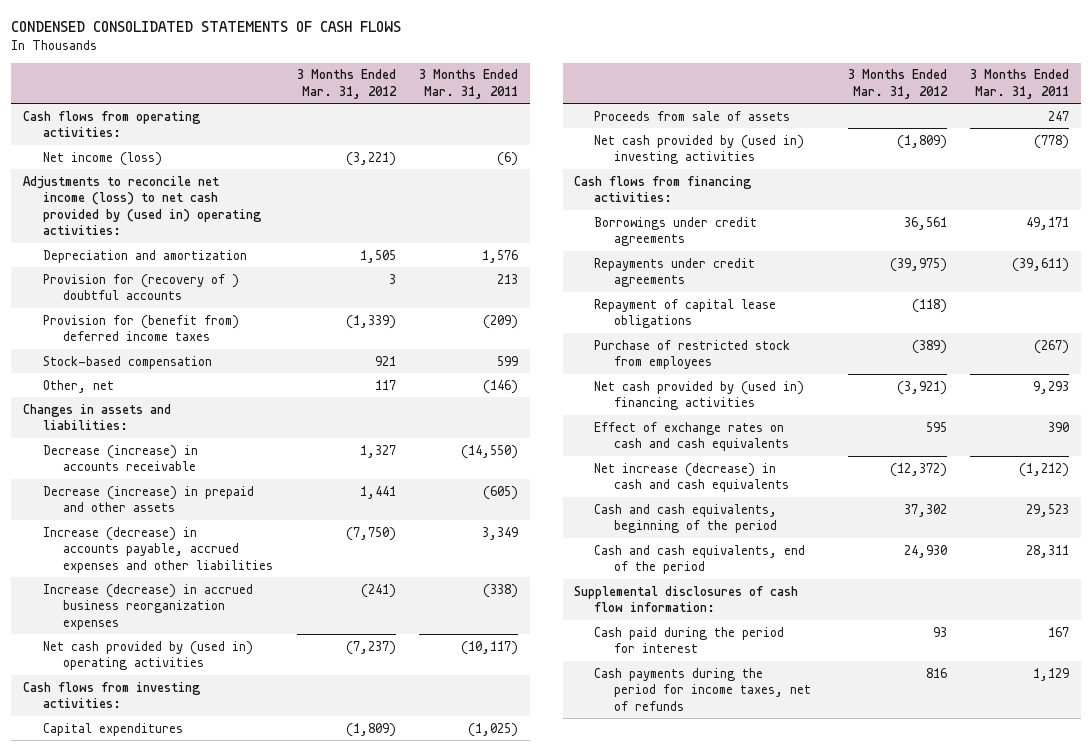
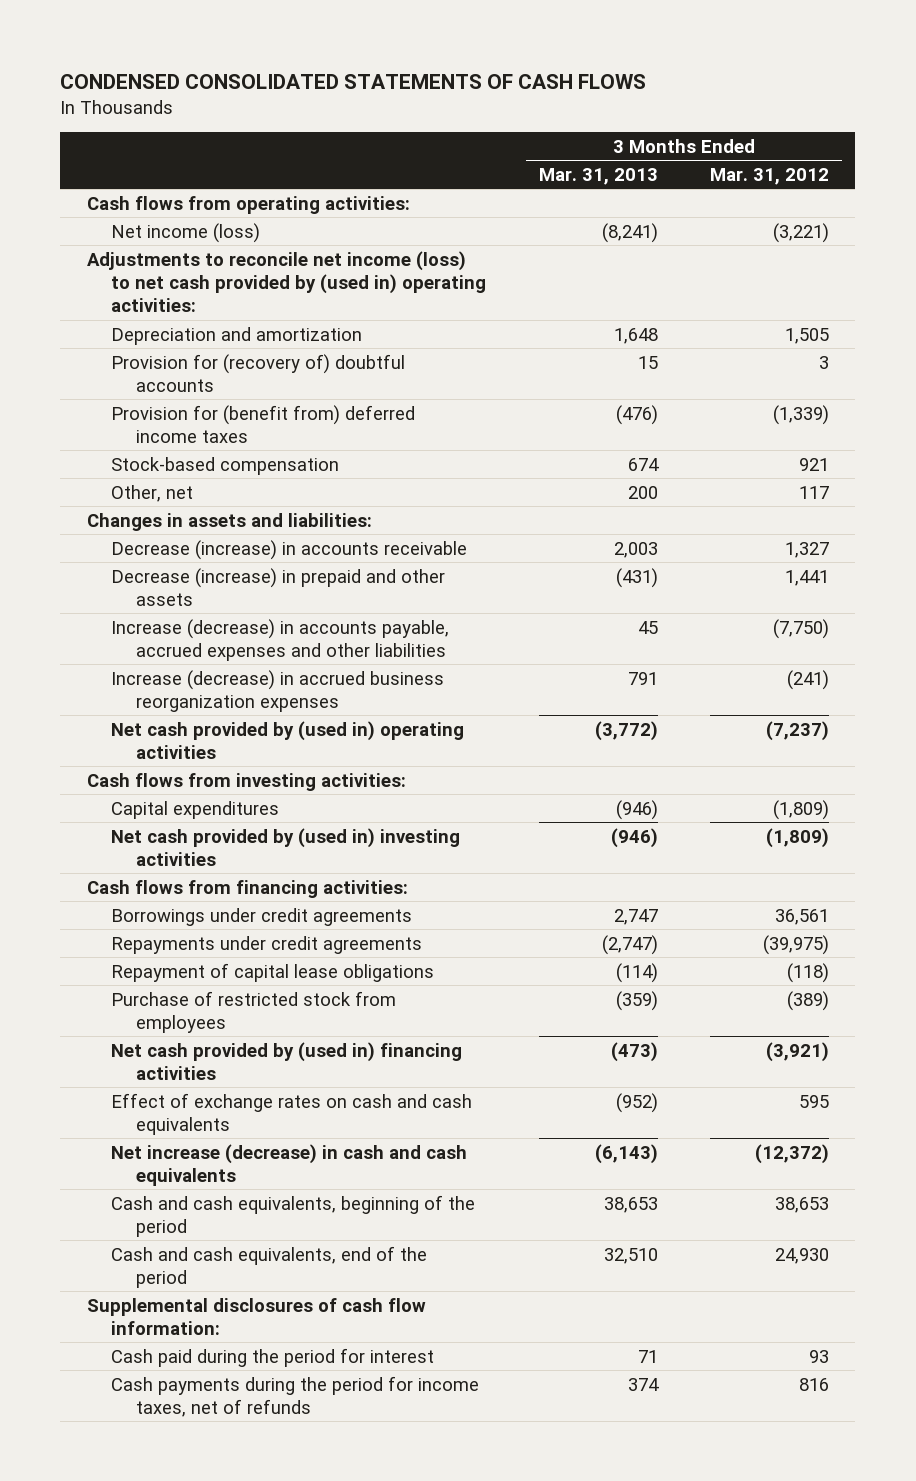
[419,69,519,99] 3 Months Ended Mar. 31, 2011 -> none
none -> [538,167,658,185] Mar. 31, 2013
[43,273,240,301] Provision for (recovery of ) doubtful accounts -> [111,353,406,392] Provision for (recovery of) doubtful accounts
[594,110,791,121] Proceeds from sale of assets -> none
[903,503,947,517] 37,302 -> [775,1196,830,1213] 38,653

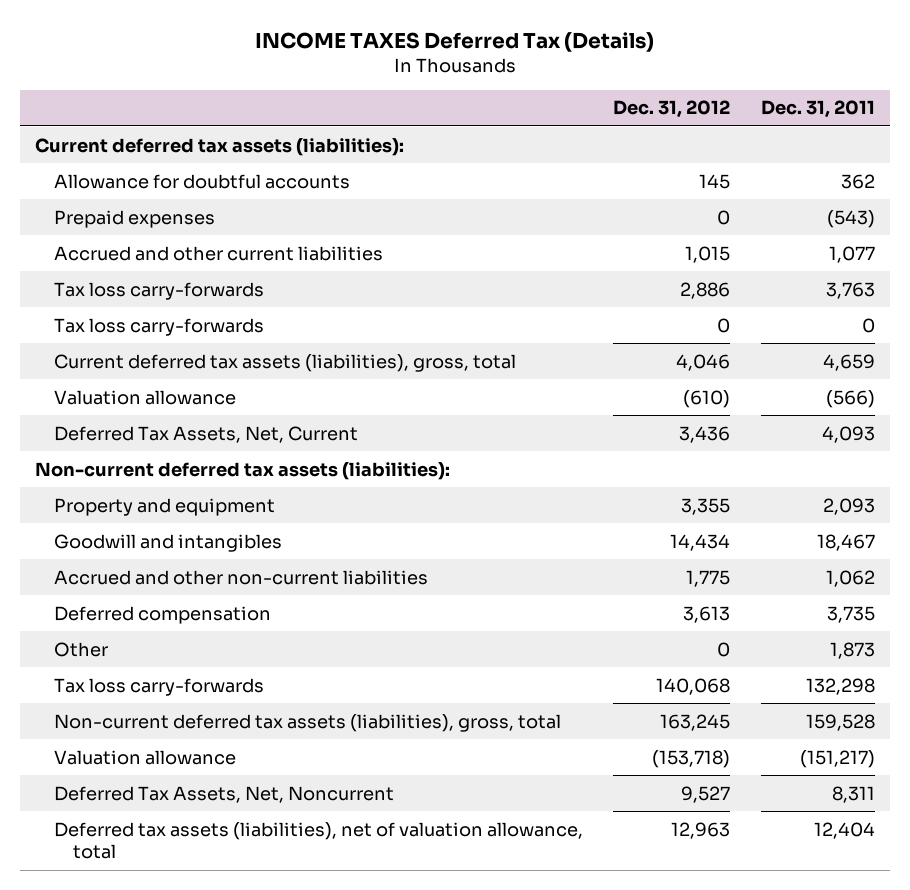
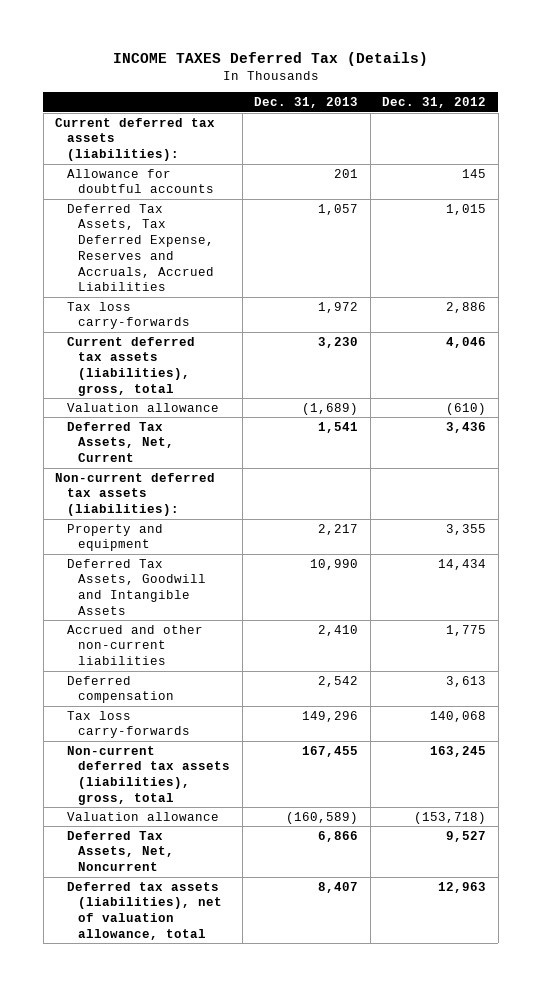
[760,100,875,119] Dec. 31, 2011 -> none
none -> [254,97,359,109] Dec. 31, 2013
[54,209,216,228] Prepaid expenses -> none
[54,245,384,261] Accrued and other current liabilities -> [66,203,215,292] Deferred Tax Assets, Tax Deferred Expense, Reserves and Accruals, Accrued Liabilities
[54,317,265,336] Tax loss carry-forwards -> none
[54,533,283,552] Goodwill and intangibles -> [66,558,207,615] Deferred Tax Assets, Goodwill and Intangible Assets
[54,641,109,657] Other -> none

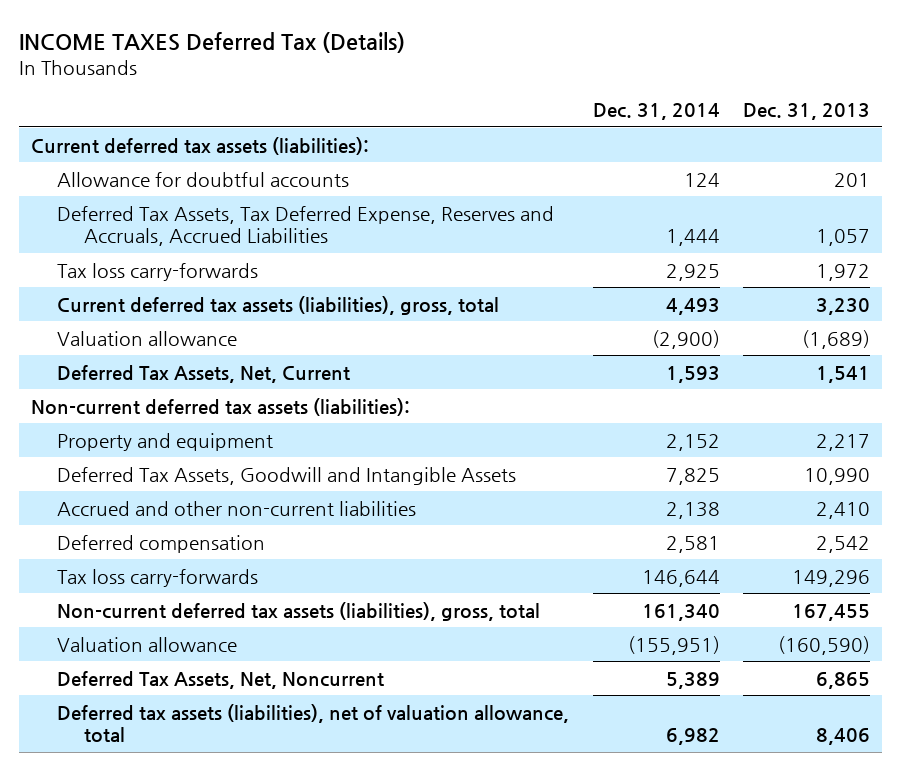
[382,97,487,109] Dec. 31, 2012 -> none
none -> [592,103,720,121] Dec. 31, 2014
[286,811,359,824] (160,589) -> [778,635,871,655] (160,590)
[318,830,359,842] 6,866 -> [816,671,871,689] 6,865
[318,881,359,893] 8,407 -> [816,728,871,746] 8,406

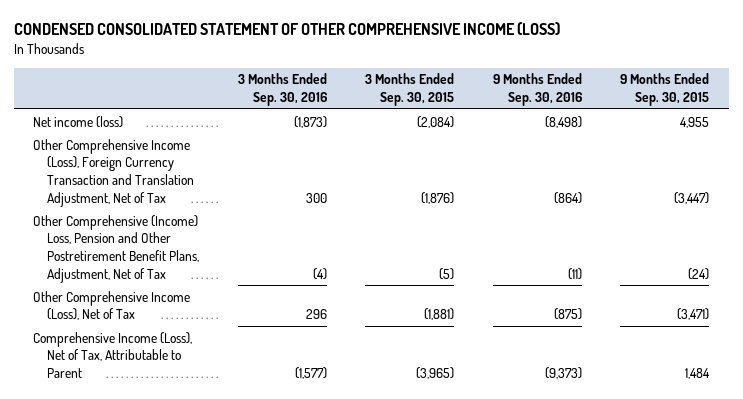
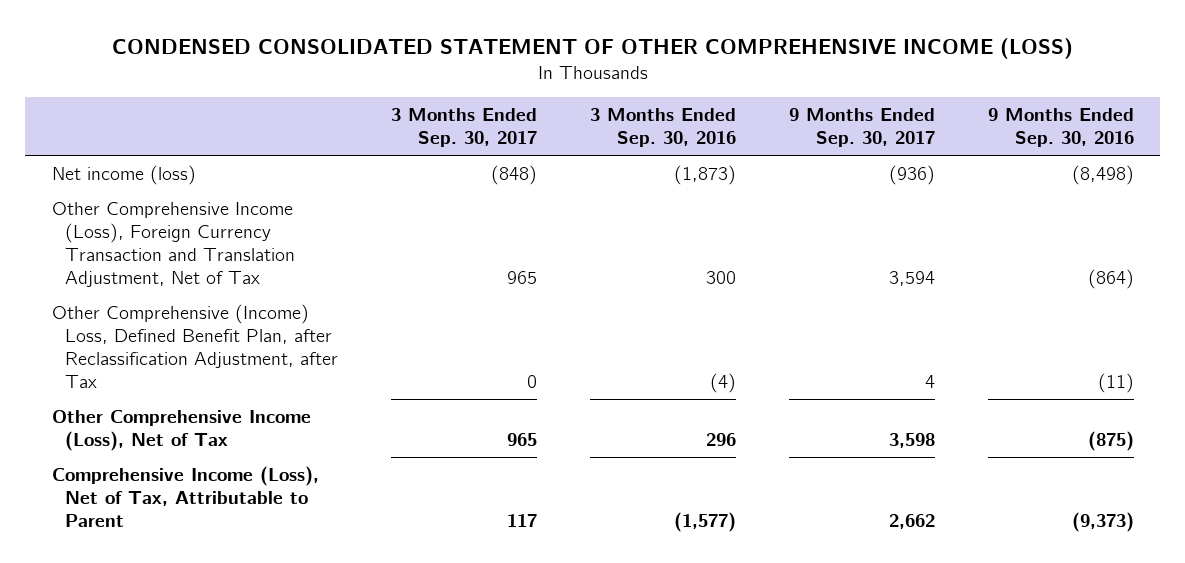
[365,73,455,107] 3 Months Ended Sep. 30, 2015 -> none
[620,73,710,107] 9 Months Ended Sep. 30, 2015 -> none
none -> [391,107,538,148] 3 Months Ended Sep. 30, 2017
none -> [788,107,935,148] 9 Months Ended Sep. 30, 2017
[33,214,200,283] Other Comprehensive (Income) Loss, Pension and Other Postretirement Benefit Plans, Adjustment, Net of Tax -> [51,303,339,389] Other Comprehensive (Income) Loss, Defined Benefit Plan, after Reclassification Adjustment, after Tax

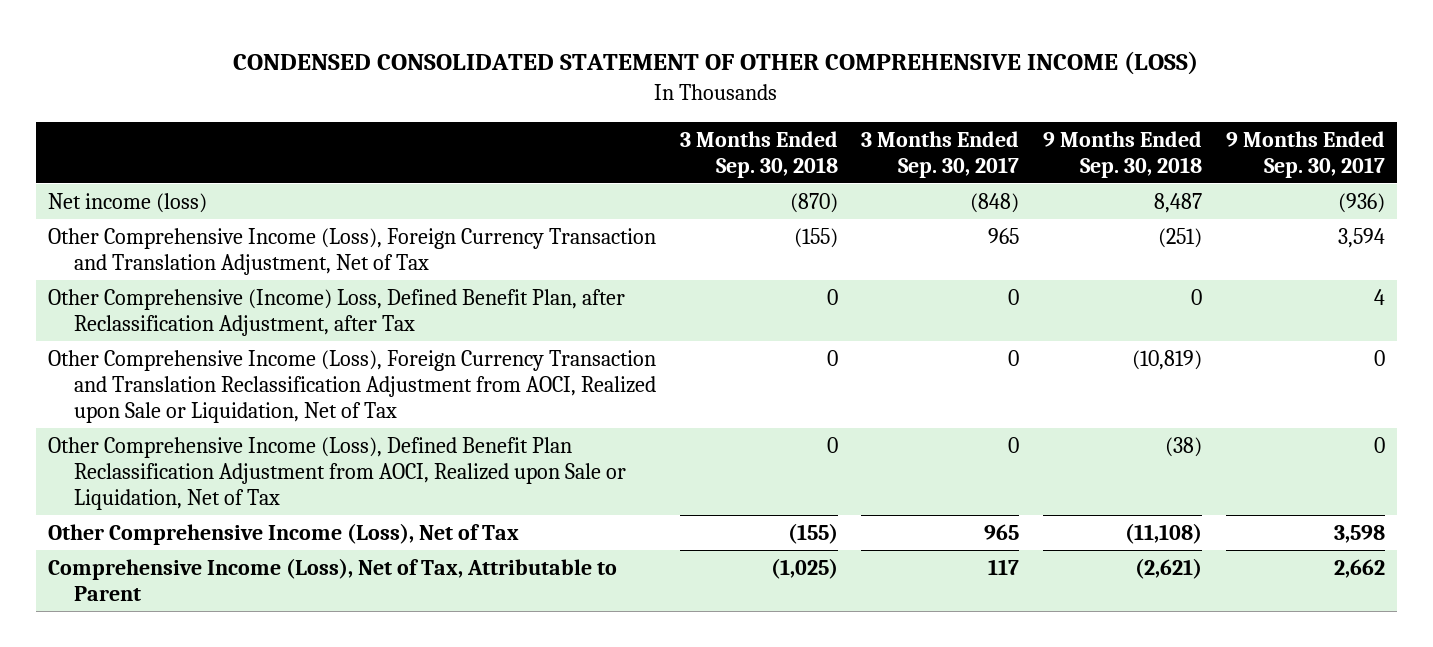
[589,107,736,148] 3 Months Ended Sep. 30, 2016 -> none
[987,107,1134,148] 9 Months Ended Sep. 30, 2016 -> none
none -> [679,130,838,178] 3 Months Ended Sep. 30, 2018
none -> [1043,130,1203,178] 9 Months Ended Sep. 30, 2018
none -> [48,349,657,424] Other Comprehensive Income (Loss), Foreign Currency Transaction and Translation Reclassification Adjustment from AOCI, Realized upon Sale or Liquidation, Net of Tax
none -> [48,436,627,511] Other Comprehensive Income (Loss), Defined Benefit Plan Reclassification Adjustment from AOCI, Realized upon Sale or Liquidation, Net of Tax

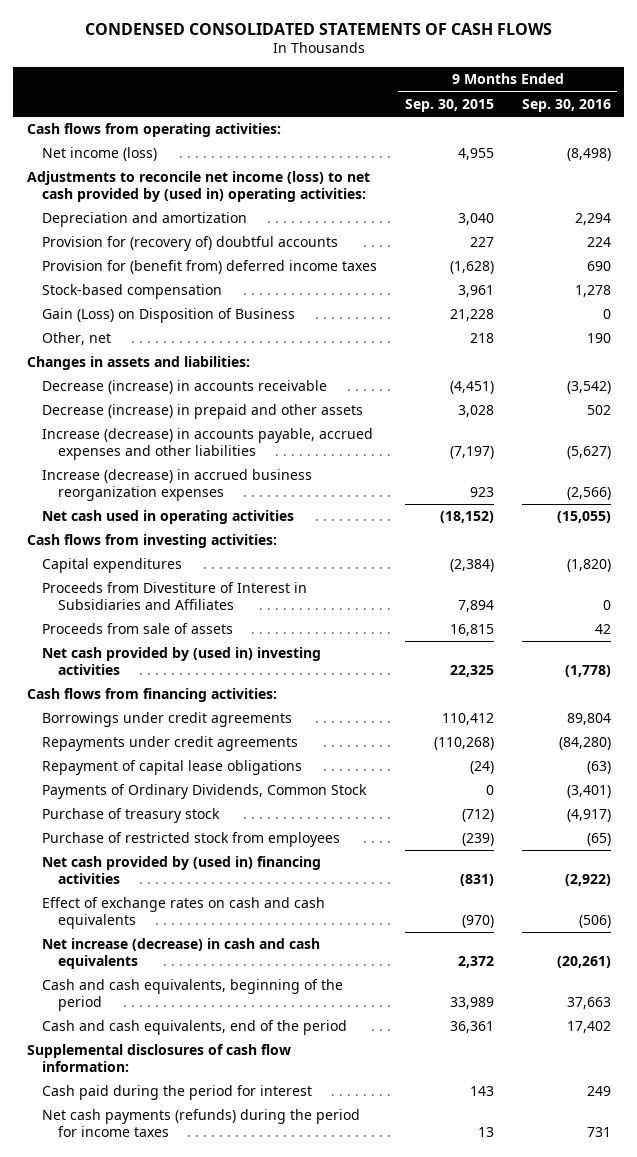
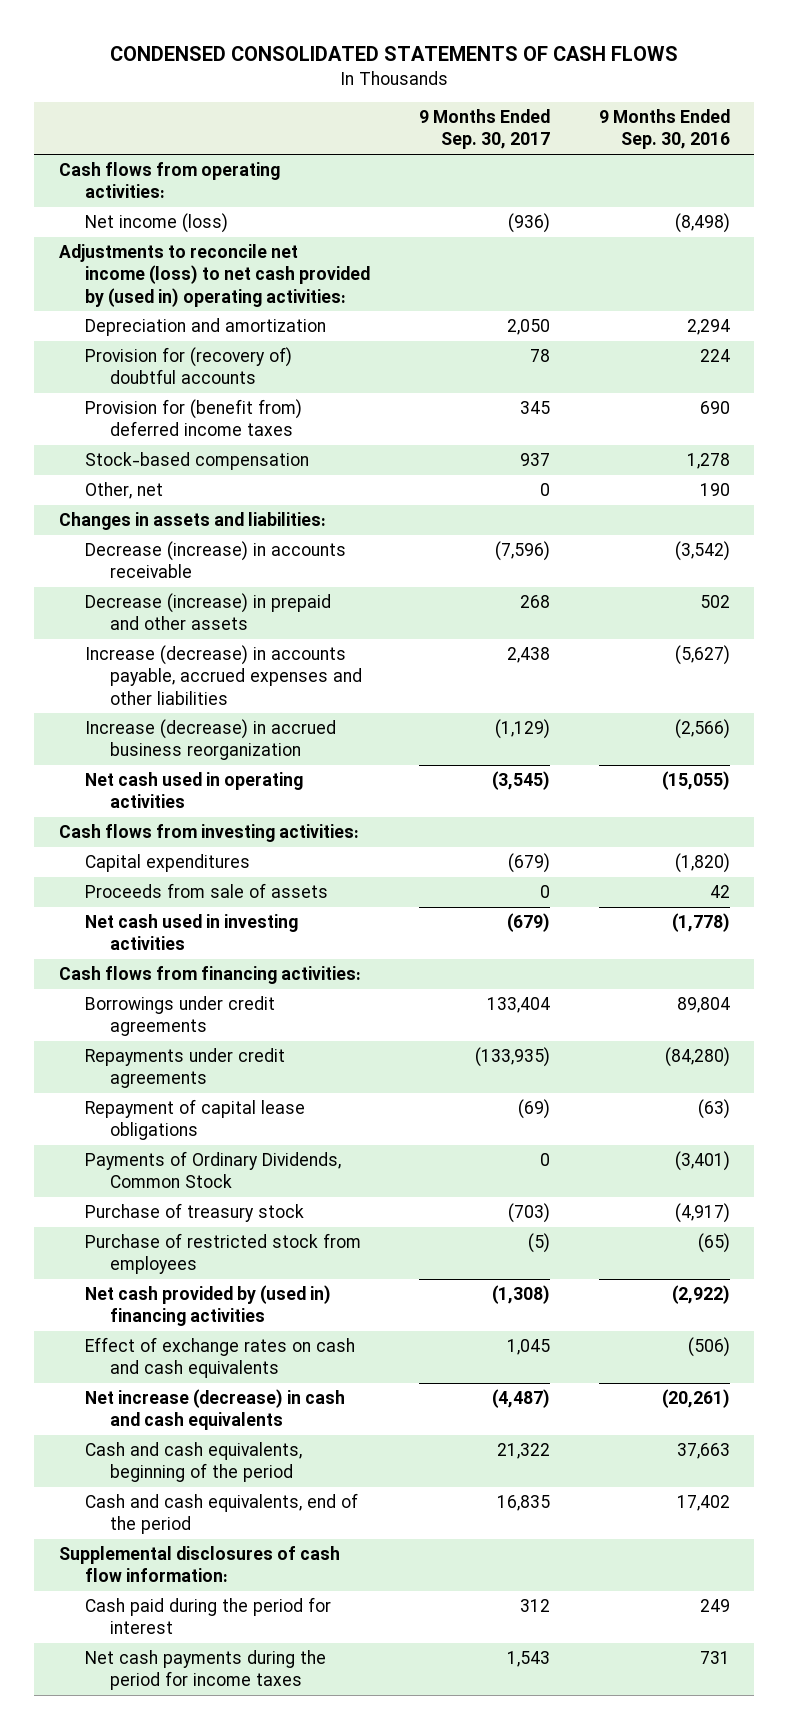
[405,98,495,112] Sep. 30, 2015 -> none
none -> [418,109,550,150] 9 Months Ended Sep. 30, 2017
[42,308,296,324] Gain (Loss) on Disposition of Business -> none
[42,469,313,501] Increase (decrease) in accrued business reorganization expenses -> [84,719,336,761] Increase (decrease) in accrued business reorganization
[42,582,308,610] Proceeds from Divestiture of Interest in Subsidiaries and Affiliates -> none
[42,647,322,675] Net cash provided by (used in) investing activities -> [84,914,298,951] Net cash used in investing activities
[42,1109,361,1137] Net cash payments (refunds) during the period for income taxes -> [84,1650,326,1691] Net cash payments during the period for income taxes

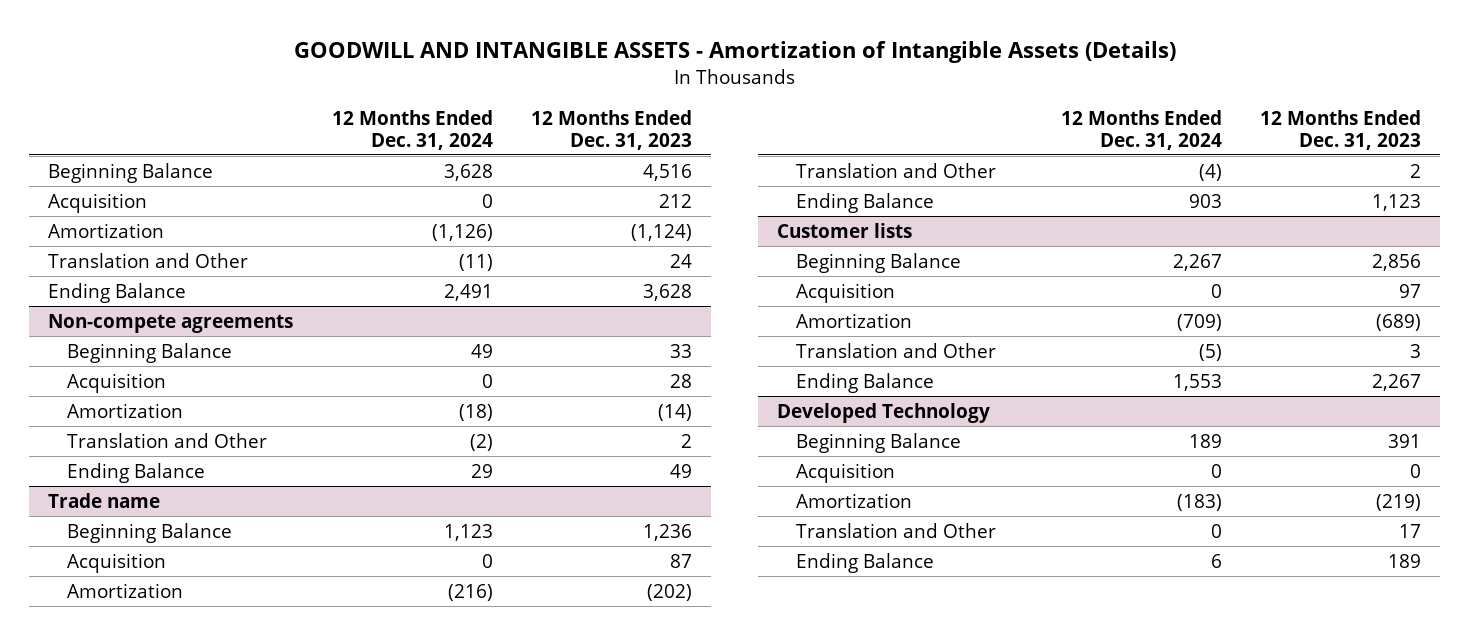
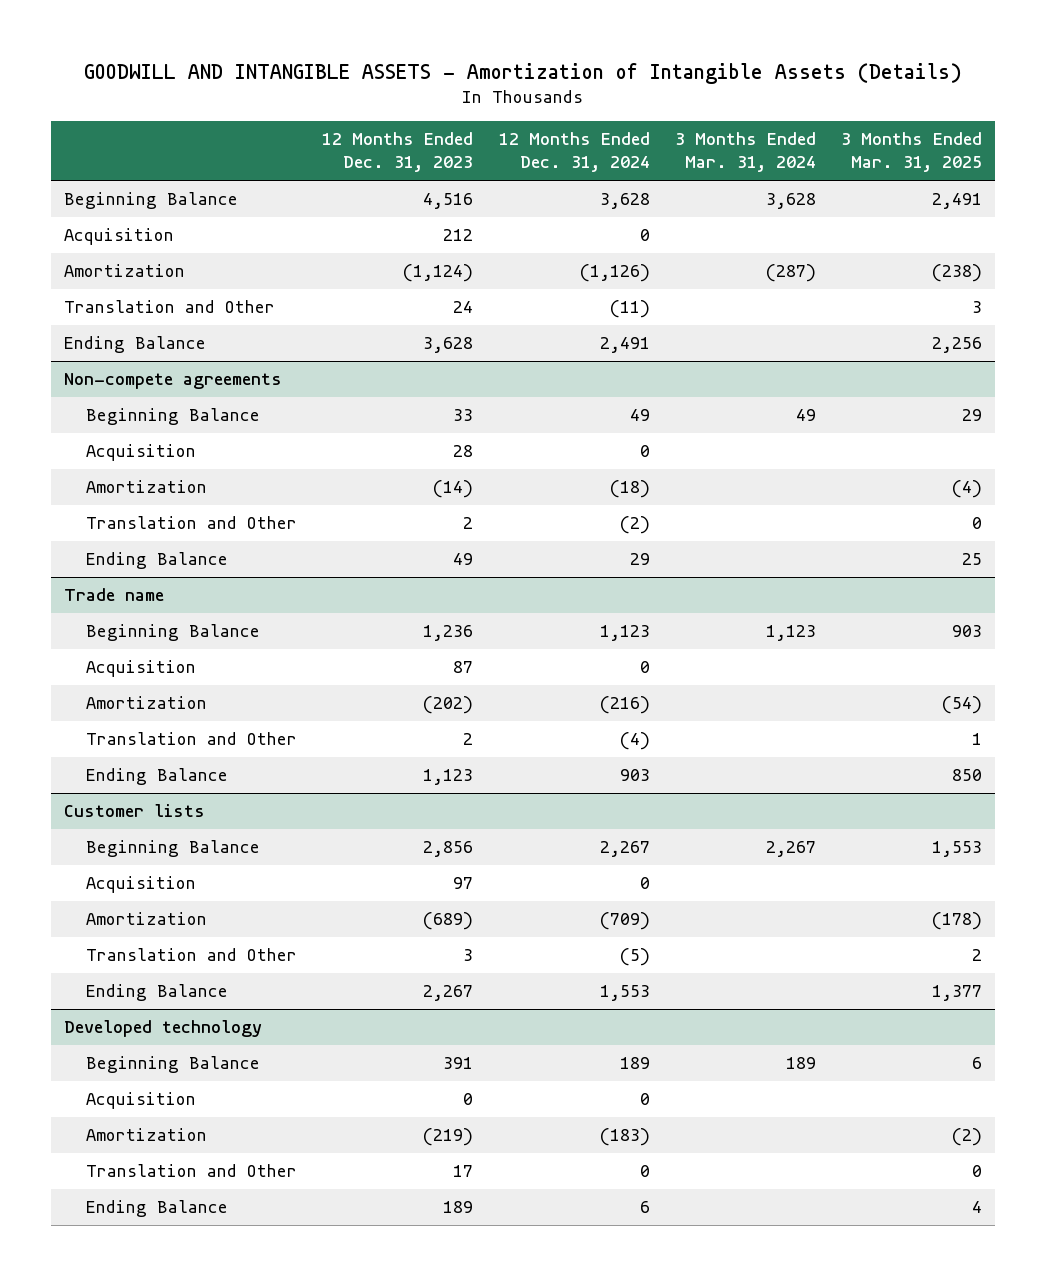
none -> [674,132,816,173] 3 Months Ended Mar. 31, 2024
none -> [841,132,983,173] 3 Months Ended Mar. 31, 2025
[777,402,991,423] Developed Technology -> [63,1020,262,1038] Developed technology

